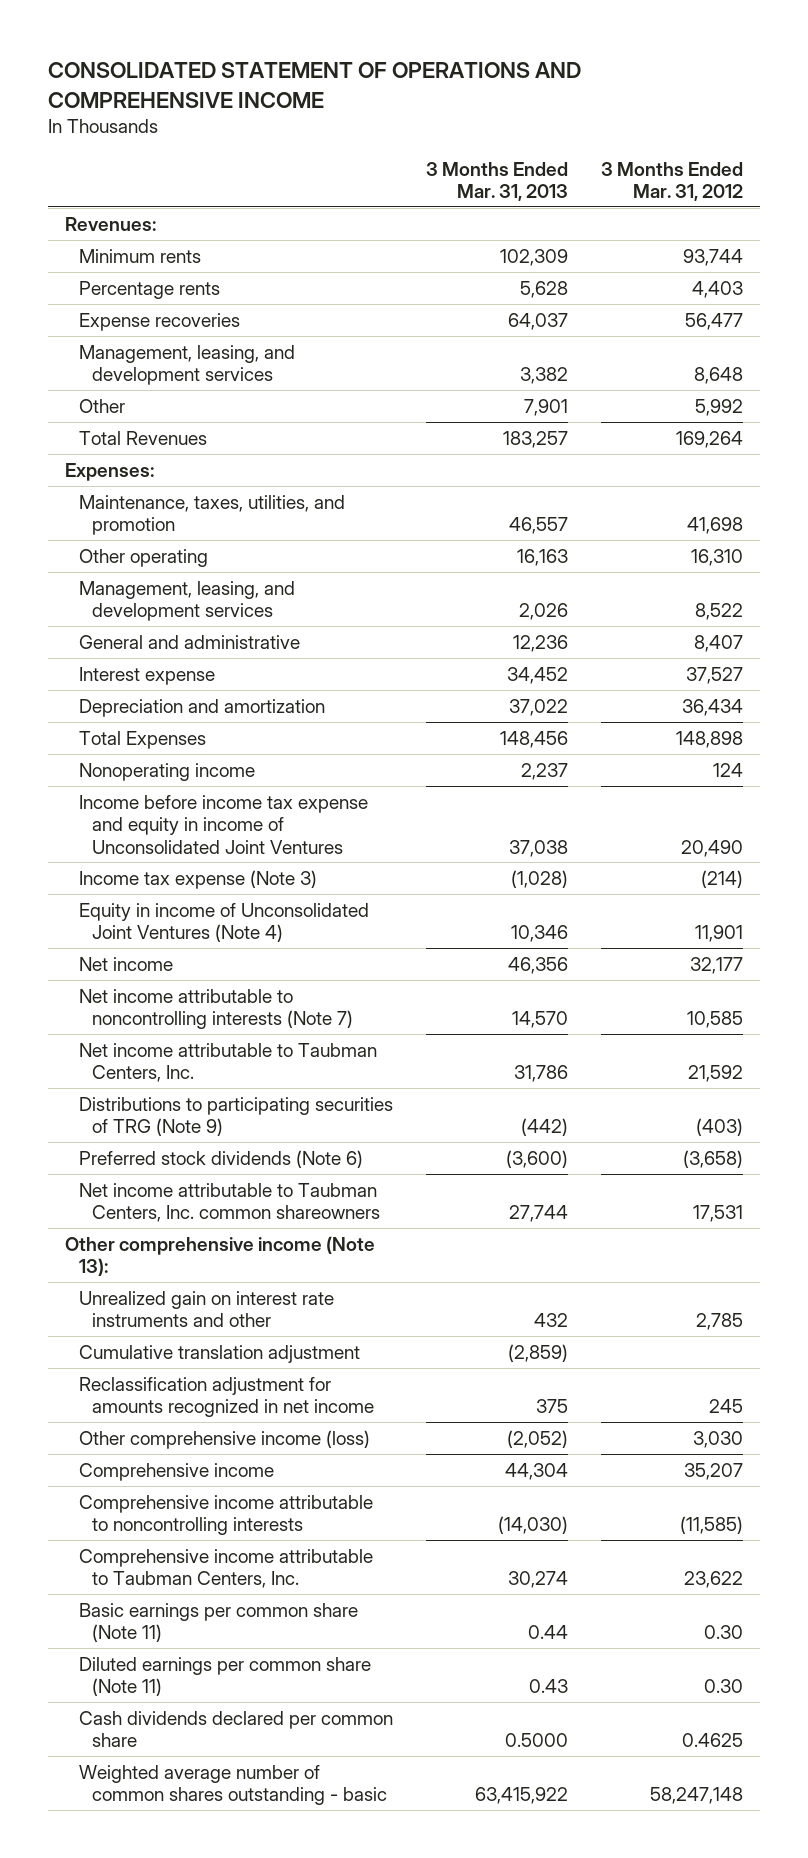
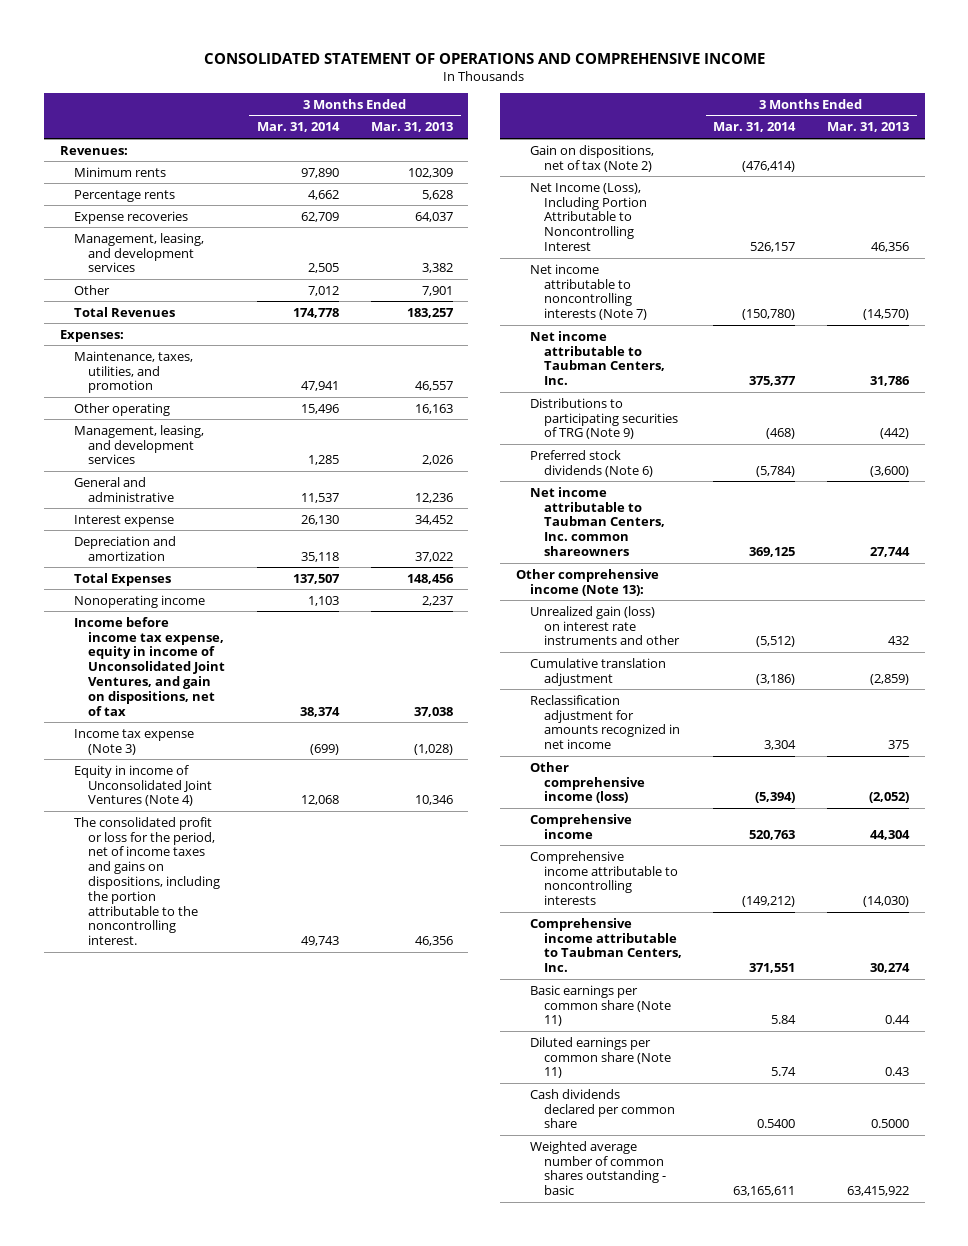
[601,161,744,201] 3 Months Ended Mar. 31, 2012 -> none
none -> [257,122,341,133] Mar. 31, 2014
[78,794,368,854] Income before income tax expense and equity in income of Unconsolidated Joint Ventures -> [73,616,225,716] Income before income tax expense, equity in income of Unconsolidated Joint Ventures, and gain on dispositions, net of tax
none -> [73,816,220,946] The consolidated profit or loss for the period, net of income taxes and gains on dispositions, including the portion attributable to the noncontrolling interest.
none -> [529,144,654,172] Gain on dispositions, net of tax (Note 2)
[78,956,173,971] Net income -> [529,182,648,251] Net Income (Loss), Including Portion Attributable to Noncontrolling Interest
[511,1011,568,1029] 14,570 -> [862,309,909,321] (14,570)
[78,1290,334,1328] Unrealized gain on interest rate instruments and other -> [529,605,681,646] Unrealized gain (loss) on interest rate instruments and other

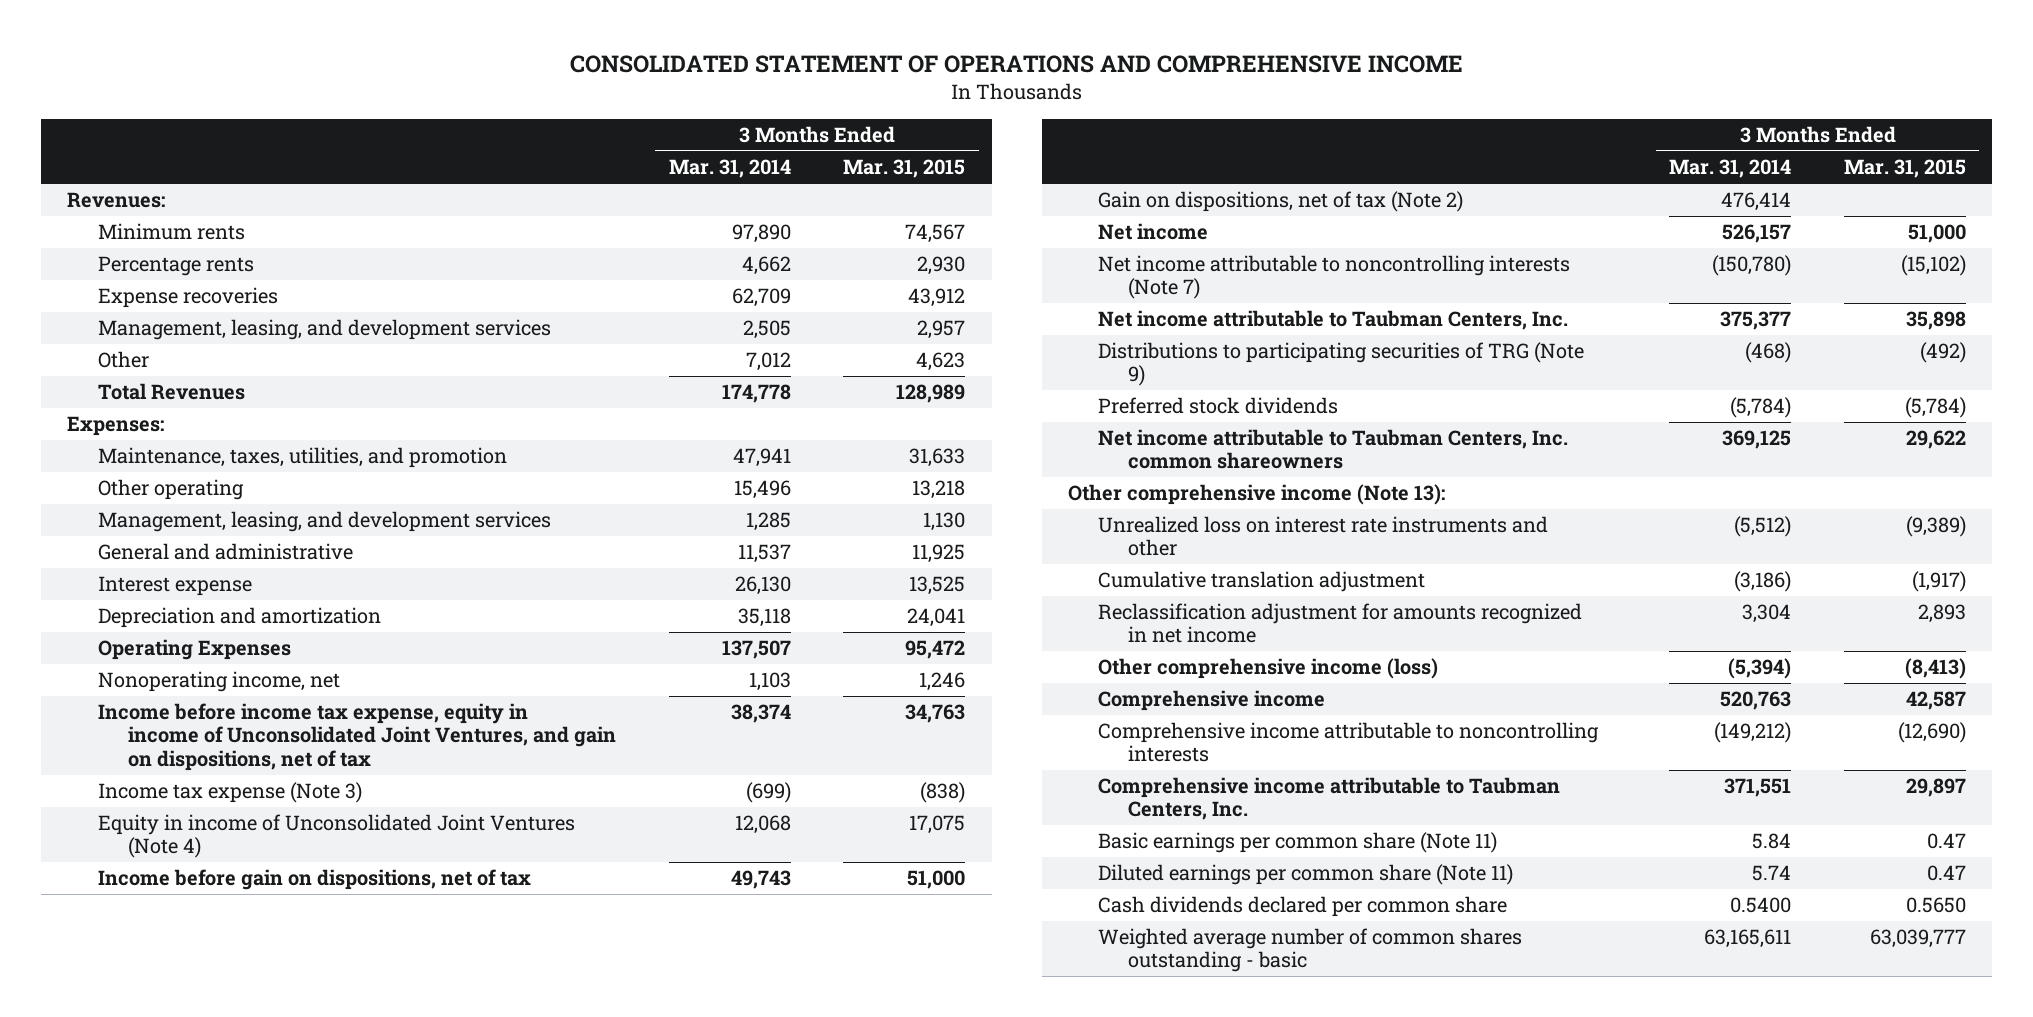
[370,122,453,133] Mar. 31, 2013 -> none
none -> [843,159,966,179] Mar. 31, 2015
[73,572,171,586] Total Expenses -> [97,639,291,661] Operating Expenses
[73,594,205,608] Nonoperating income -> [97,671,340,693] Nonoperating income, net
[73,816,220,946] The consolidated profit or loss for the period, net of income taxes and gains on dispositions, including the portion attributable to the noncontrolling interest. -> [97,869,531,891] Income before gain on dispositions, net of tax
[742,160,796,172] (476,414) -> [1721,192,1792,212] 476,414
[529,182,648,251] Net Income (Loss), Including Portion Attributable to Noncontrolling Interest -> [1098,223,1209,241] Net income
[529,449,654,477] Preferred stock dividends (Note 6) -> [1098,397,1339,415] Preferred stock dividends
[529,605,681,646] Unrealized gain (loss) on interest rate instruments and other -> [1098,516,1549,557] Unrealized loss on interest rate instruments and other

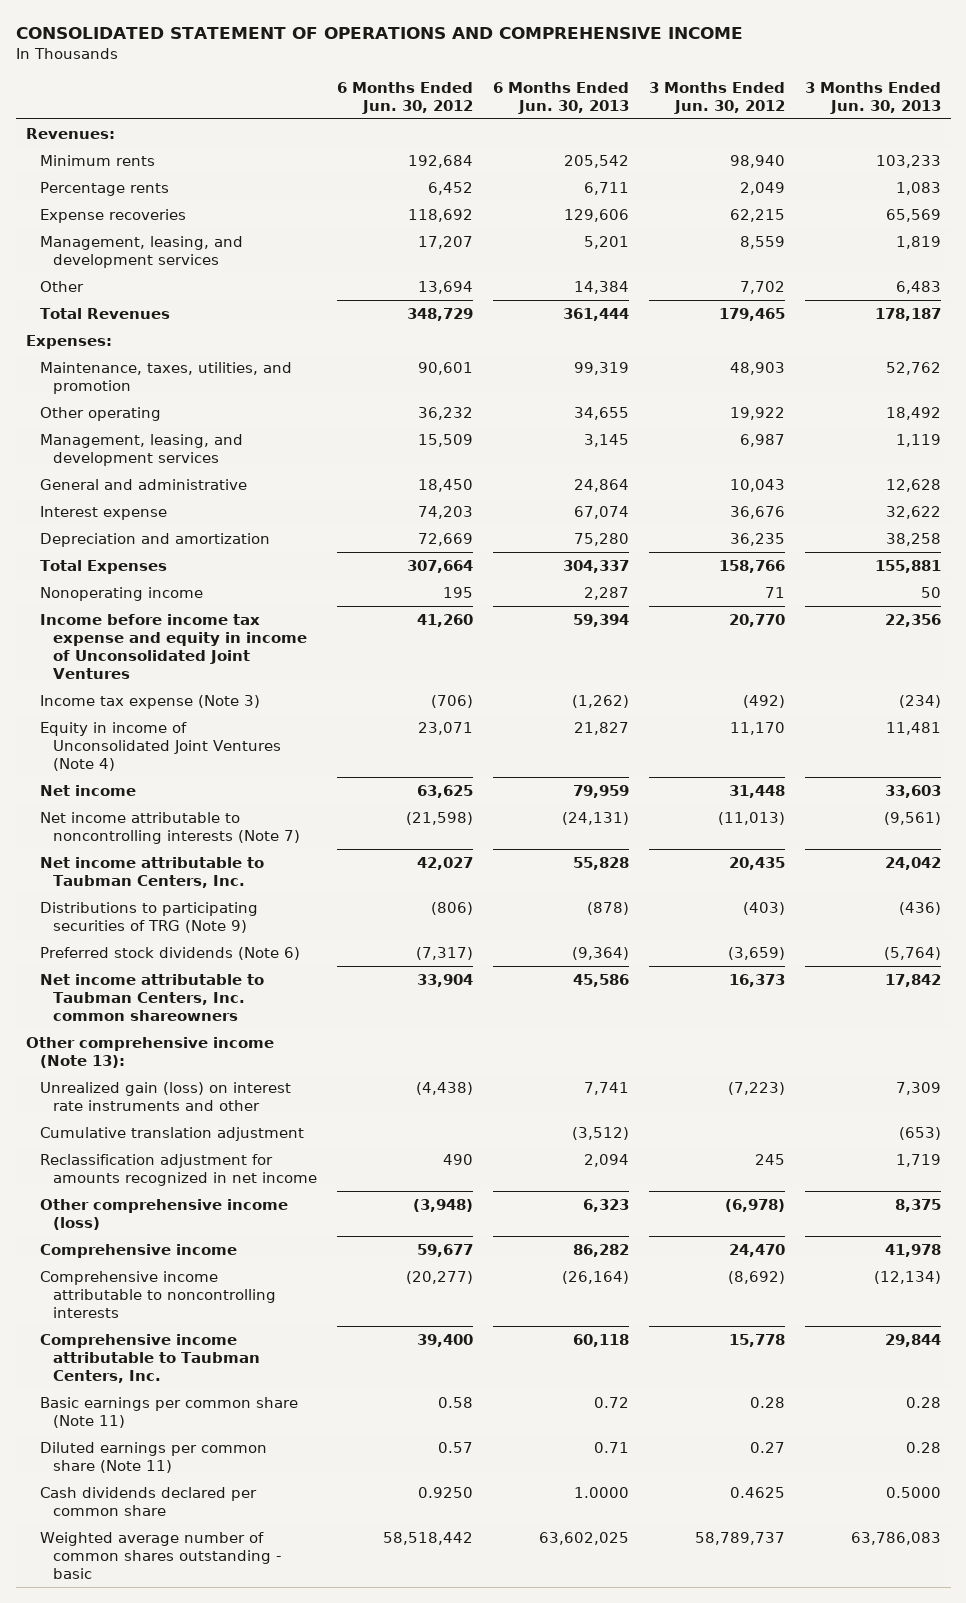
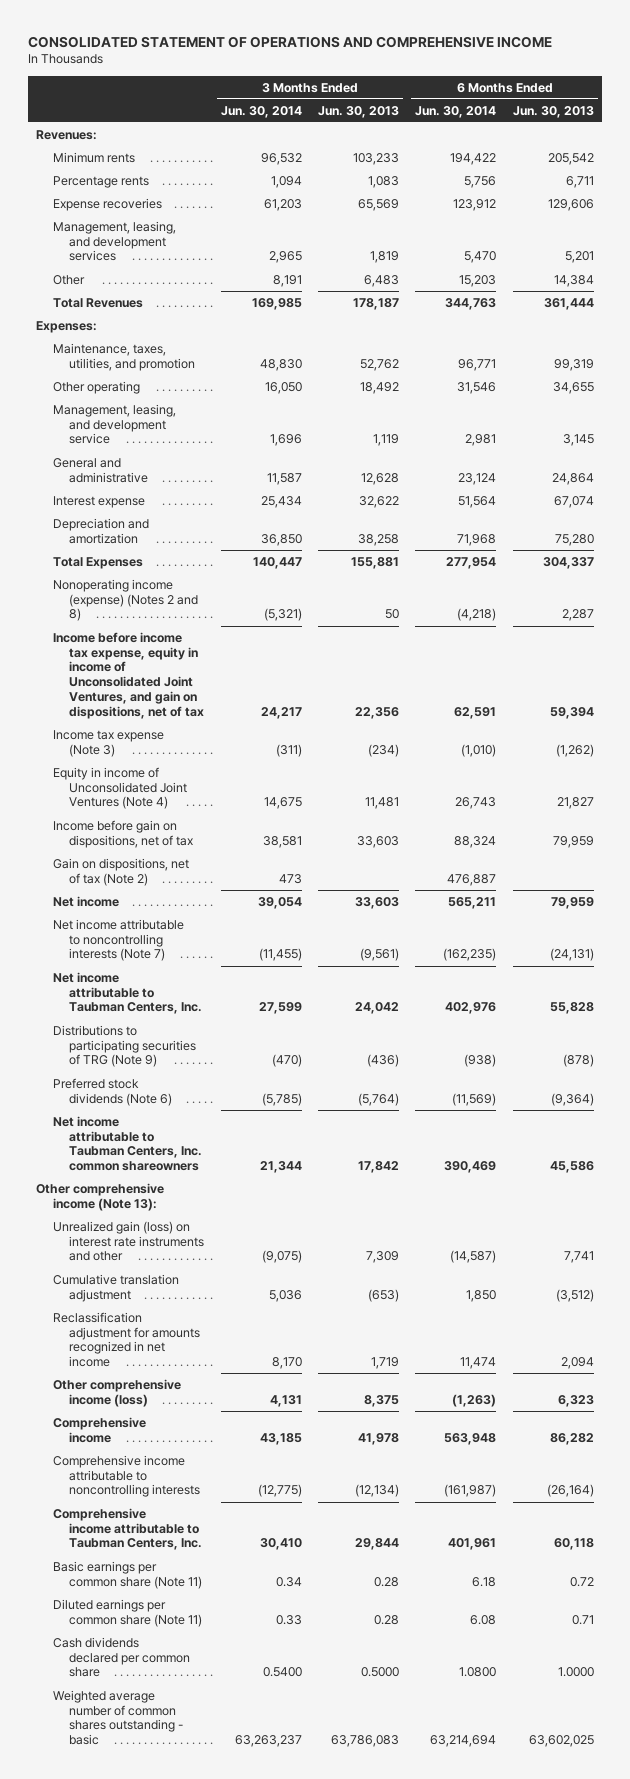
[337,81,474,114] 6 Months Ended Jun. 30, 2012 -> none
[648,81,785,114] 3 Months Ended Jun. 30, 2012 -> none
none -> [220,105,302,118] Jun. 30, 2014
none -> [415,105,497,118] Jun. 30, 2014
[39,433,243,466] Management, leasing, and development services -> [52,403,176,445] Management, leasing, and development service
[39,586,203,601] Nonoperating income -> [52,578,199,622] Nonoperating income (expense) (Notes 2 and 8)
[39,613,308,679] Income before income tax expense and equity in income of Unconsolidated Joint Ventures -> [52,631,205,719] Income before income tax expense, equity in income of Unconsolidated Joint Ventures, and gain on dispositions, net of tax
none -> [52,819,194,848] Income before gain on dispositions, net of tax
none -> [52,857,189,886] Gain on dispositions, net of tax (Note 2)

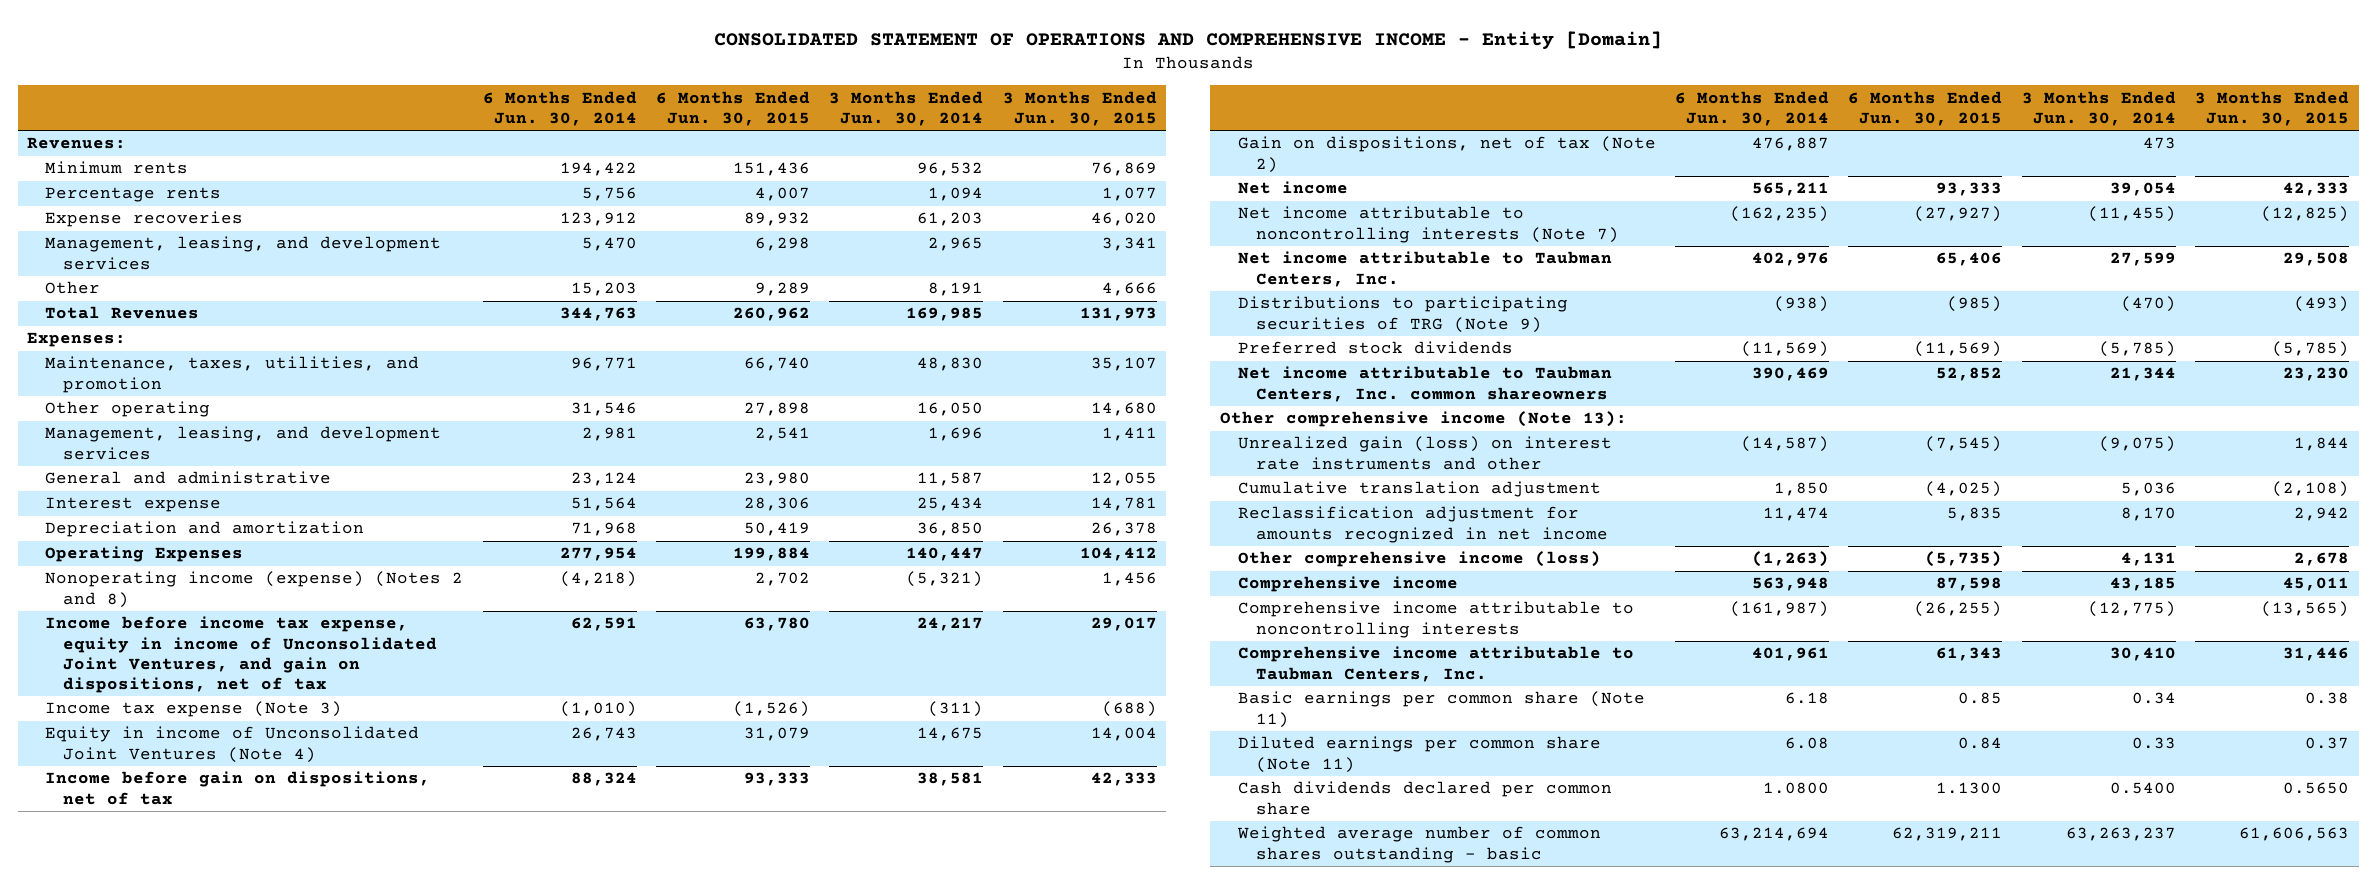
[27,35,552,48] CONSOLIDATED STATEMENT OF OPERATIONS AND COMPREHENSIVE INCOME -> [714,30,1663,50] CONSOLIDATED STATEMENT OF OPERATIONS AND COMPREHENSIVE INCOME - Entity [Domain]
[318,105,400,118] Jun. 30, 2013 -> none
[512,105,594,118] Jun. 30, 2013 -> none
none -> [655,90,810,127] 6 Months Ended Jun. 30, 2015
none -> [1002,90,1157,127] 3 Months Ended Jun. 30, 2015
[52,403,176,445] Management, leasing, and development service -> [45,426,442,460] Management, leasing, and development services
[52,556,143,569] Total Expenses -> [45,546,244,563] Operating Expenses
[52,1077,173,1106] Preferred stock dividends (Note 6) -> [1237,341,1513,355] Preferred stock dividends

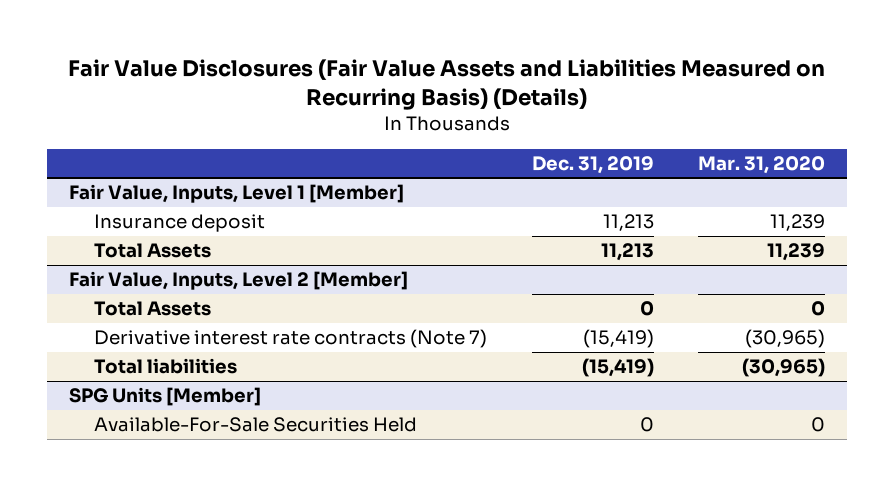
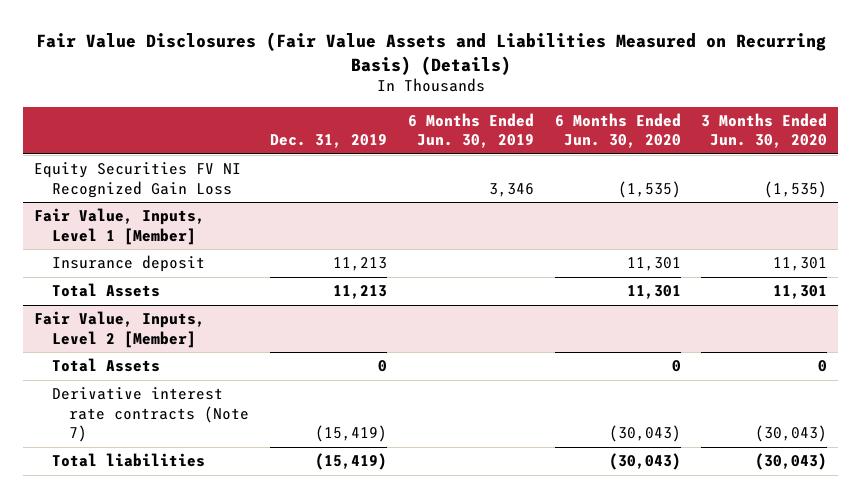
[698,155,826,174] Mar. 31, 2020 -> none
none -> [407,113,534,149] 6 Months Ended Jun. 30, 2019
none -> [554,113,681,149] 6 Months Ended Jun. 30, 2020
none -> [701,113,828,149] 3 Months Ended Jun. 30, 2020
none -> [33,162,241,198] Equity Securities FV NI Recognized Gain Loss
[69,387,262,407] SPG Units [Member] -> none
[94,417,418,433] Available-For-Sale Securities Held -> none

